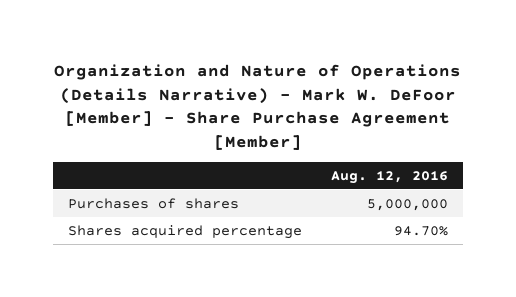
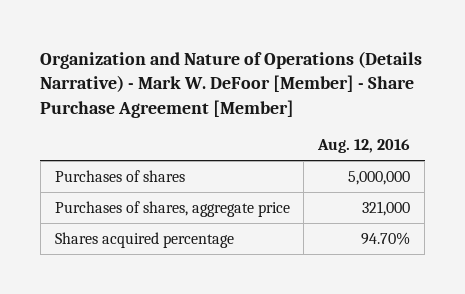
none -> [54,200,290,217] Purchases of shares, aggregate price

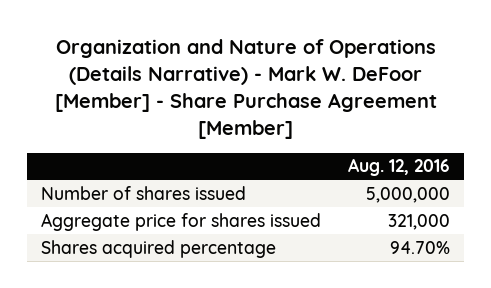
[54,169,185,182] Purchases of shares -> [40,185,246,200] Number of shares issued
[54,200,290,217] Purchases of shares, aggregate price -> [40,212,321,231] Aggregate price for shares issued

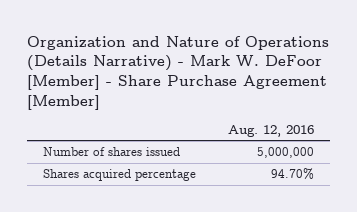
[40,212,321,231] Aggregate price for shares issued -> none

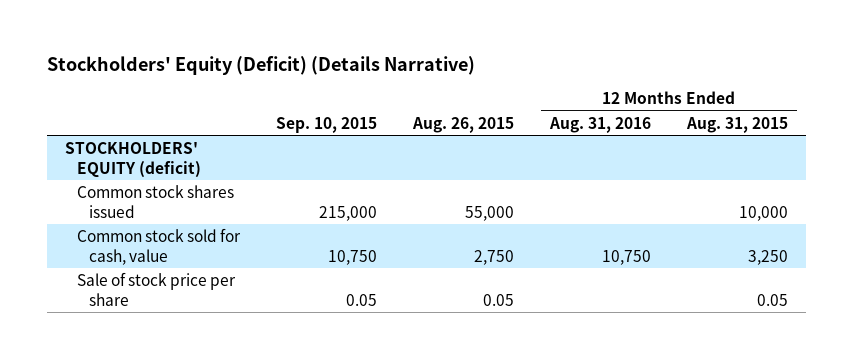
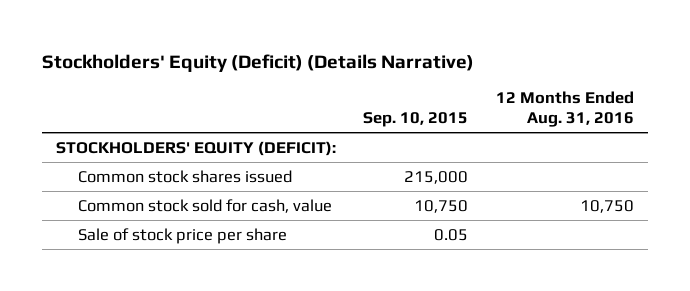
[412,116,515,133] Aug. 26, 2015 -> none
[686,116,789,133] Aug. 31, 2015 -> none
[64,141,201,178] STOCKHOLDERS' EQUITY (deficit) -> [55,140,336,156] STOCKHOLDERS' EQUITY (DEFICIT):

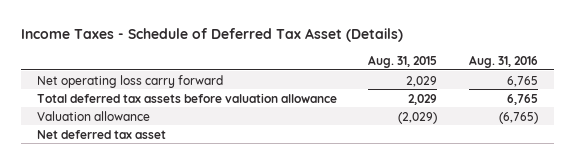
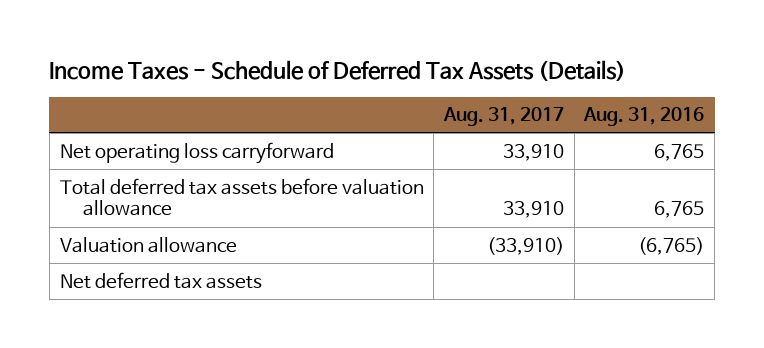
[20,28,403,43] Income Taxes - Schedule of Deferred Tax Asset (Details) -> [49,60,627,82] Income Taxes - Schedule of Deferred Tax Assets (Details)
[368,55,438,69] Aug. 31, 2015 -> none
none -> [443,107,565,127] Aug. 31, 2017
[36,74,223,88] Net operating loss carry forward -> [59,141,334,164] Net operating loss carryforward
[36,129,166,139] Net deferred tax asset -> [59,271,262,289] Net deferred tax assets

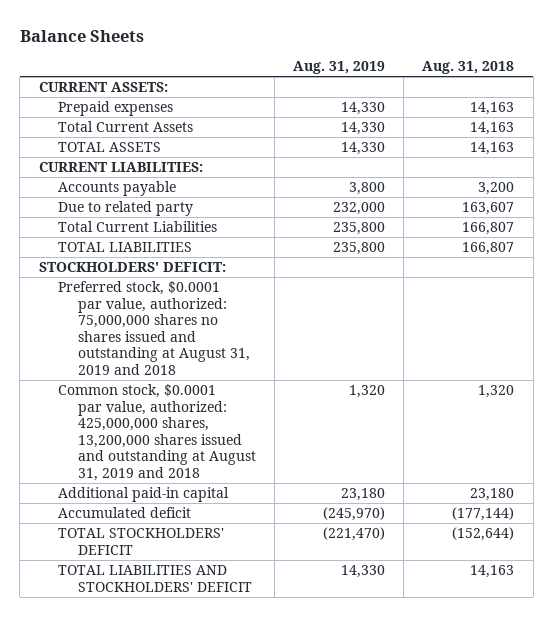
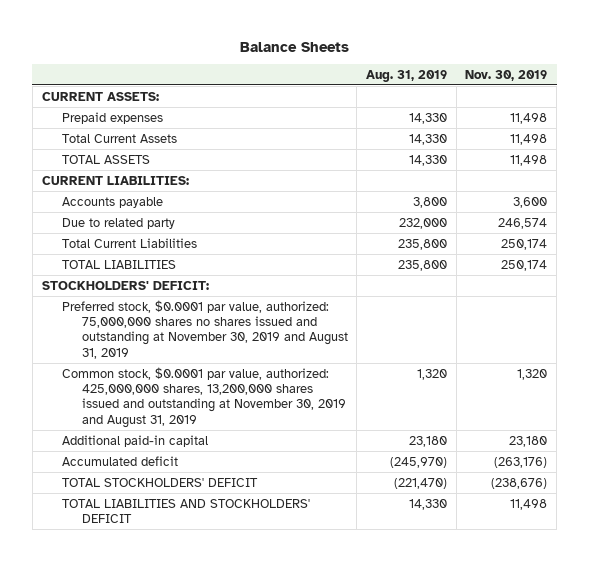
[422,61,515,75] Aug. 31, 2018 -> none
none -> [465,69,548,81] Nov. 30, 2019
[58,281,250,375] Preferred stock, $0.0001 par value, authorized: 75,000,000 shares no shares issued and outstanding at August 31, 2019 and 2018 -> [61,299,348,359] Preferred stock, $0.0001 par value, authorized: 75,000,000 shares no shares issued and outstanding at November 30, 2019 and August 31, 2019
[58,384,256,481] Common stock, $0.0001 par value, authorized: 425,000,000 shares, 13,200,000 shares issued and outstanding at August 31, 2019 and 2018 -> [61,366,346,428] Common stock, $0.0001 par value, authorized: 425,000,000 shares, 13,200,000 shares issued and outstanding at November 30, 2019 and August 31, 2019

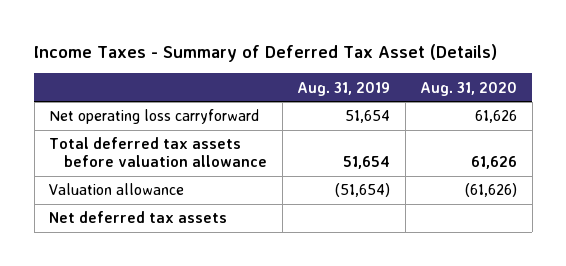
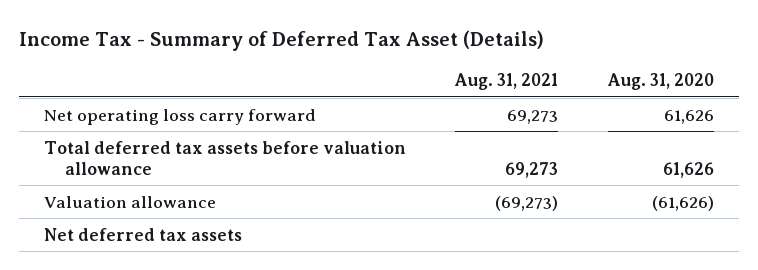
[34,43,498,62] Income Taxes - Summary of Deferred Tax Asset (Details) -> [19,30,545,52] Income Tax - Summary of Deferred Tax Asset (Details)
[297,81,391,96] Aug. 31, 2019 -> none
none -> [454,73,559,91] Aug. 31, 2021
[49,109,260,125] Net operating loss carryforward -> [43,108,316,125] Net operating loss carry forward

